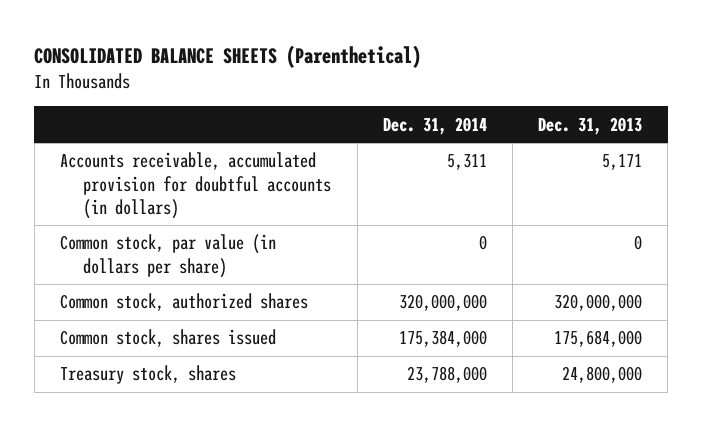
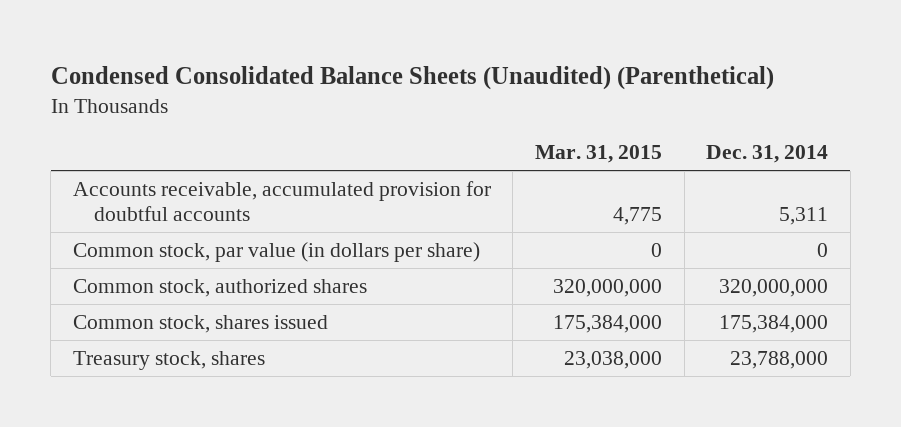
[34,45,422,69] CONSOLIDATED BALANCE SHEETS (Parenthetical) -> [50,65,774,90] Condensed Consolidated Balance Sheets (Unaudited) (Parenthetical)
[538,116,643,135] Dec. 31, 2013 -> none
none -> [534,144,662,163] Mar. 31, 2015
[60,152,332,220] Accounts receivable, accumulated provision for doubtful accounts (in dollars) -> [72,181,491,221] Accounts receivable, accumulated provision for doubtful accounts

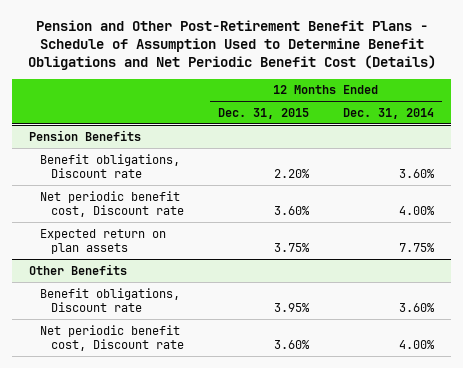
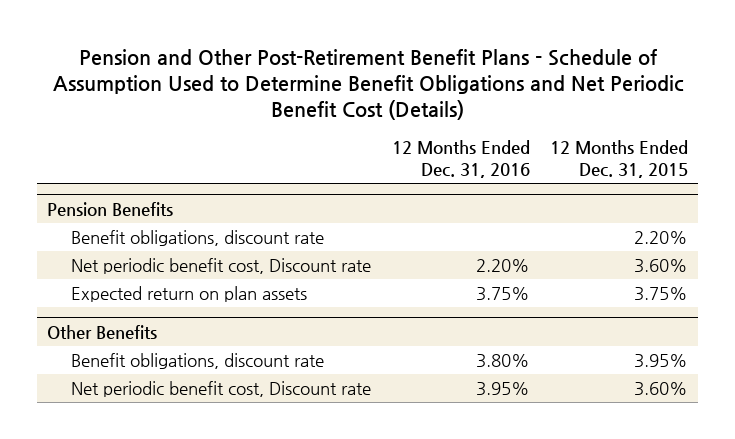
[342,107,434,119] Dec. 31, 2014 -> none
none -> [391,140,530,179] 12 Months Ended Dec. 31, 2016
[40,153,181,179] Benefit obligations, Discount rate -> [71,229,325,246] Benefit obligations, discount rate
[40,287,181,313] Benefit obligations, Discount rate -> [71,352,325,369] Benefit obligations, discount rate

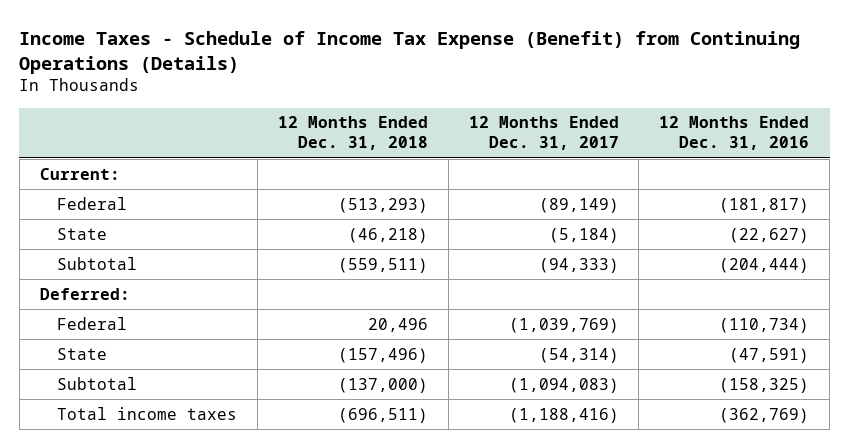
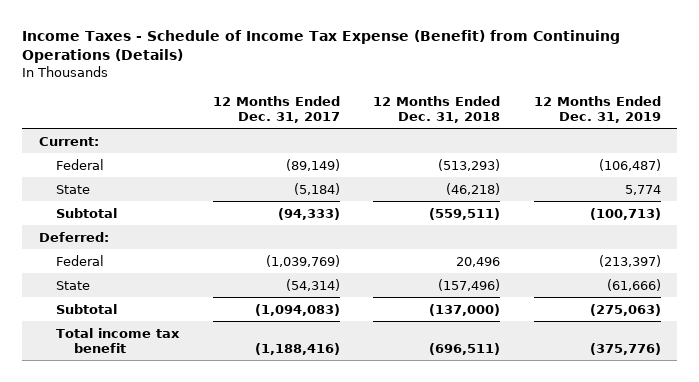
[659,116,810,151] 12 Months Ended Dec. 31, 2016 -> none
none -> [533,95,661,123] 12 Months Ended Dec. 31, 2019
[57,406,238,420] Total income taxes -> [56,327,181,353] Total income tax benefit

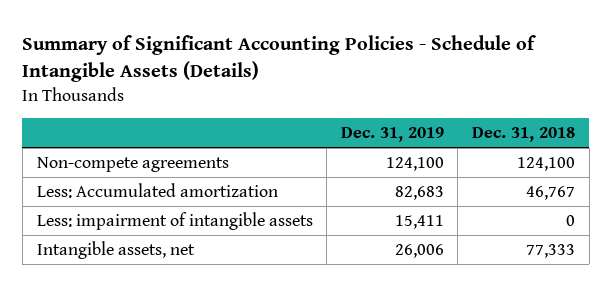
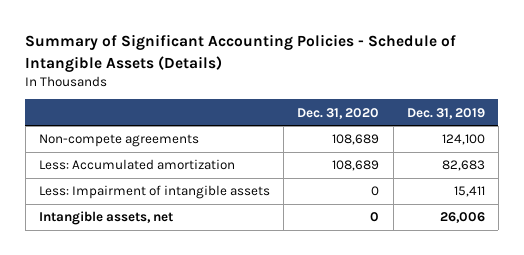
[472,127,576,143] Dec. 31, 2018 -> none
none -> [297,107,380,119] Dec. 31, 2020
[36,211,313,230] Less: impairment of intangible assets -> [39,185,271,200] Less: Impairment of intangible assets

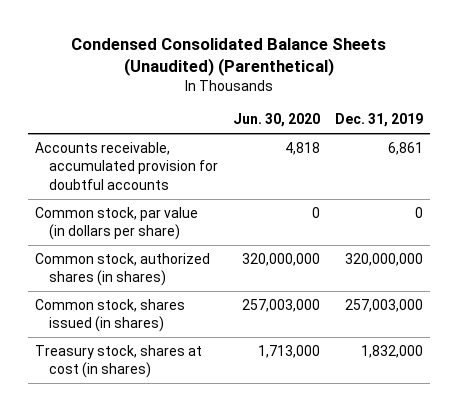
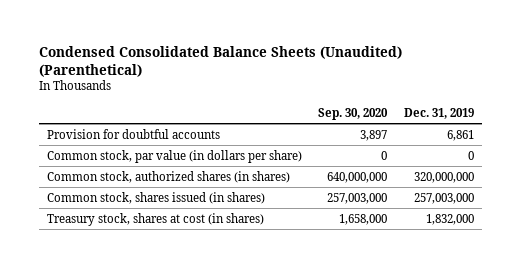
[233,113,321,128] Jun. 30, 2020 -> none
none -> [318,107,389,120] Sep. 30, 2020
[35,142,219,190] Accounts receivable, accumulated provision for doubtful accounts -> [47,128,221,139] Provision for doubtful accounts

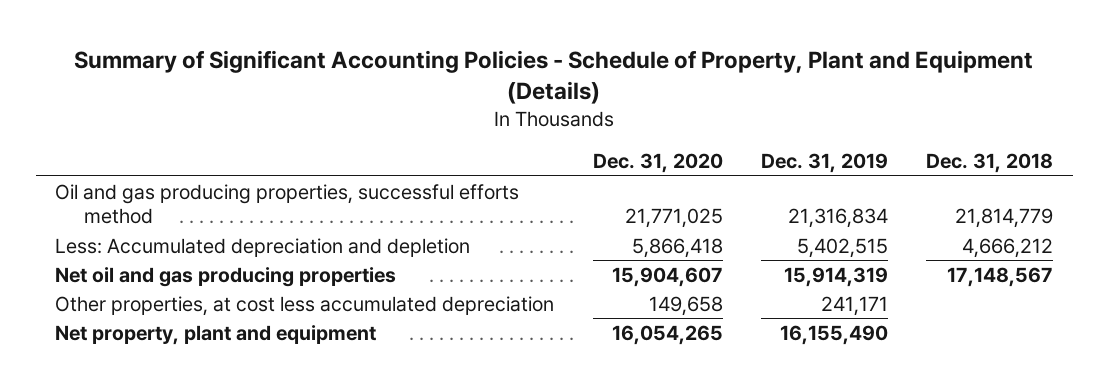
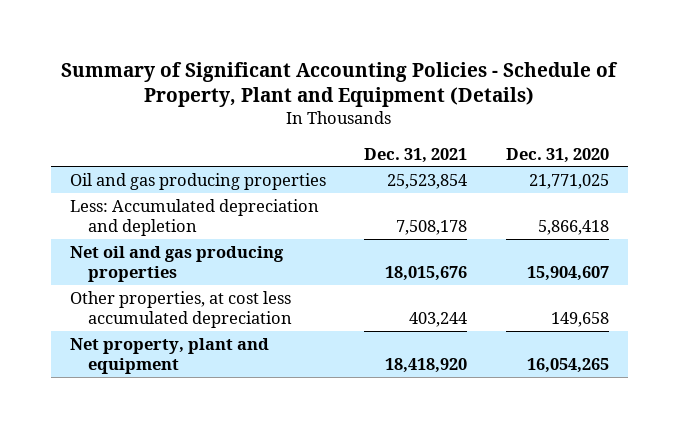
[761,153,889,174] Dec. 31, 2019 -> none
[926,153,1054,174] Dec. 31, 2018 -> none
none -> [364,147,468,163] Dec. 31, 2021
[55,183,520,225] Oil and gas producing properties, successful efforts method -> [70,172,327,190] Oil and gas producing properties

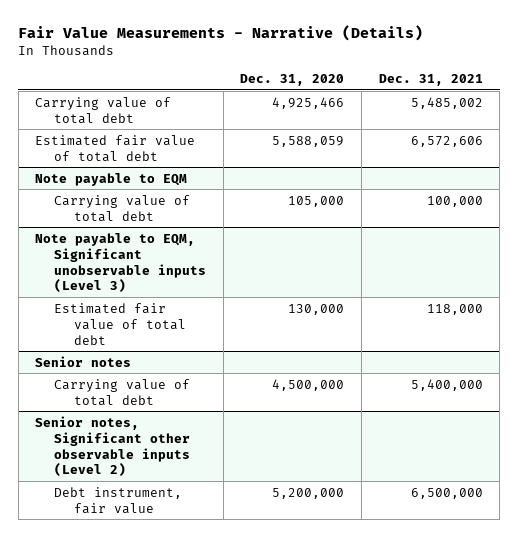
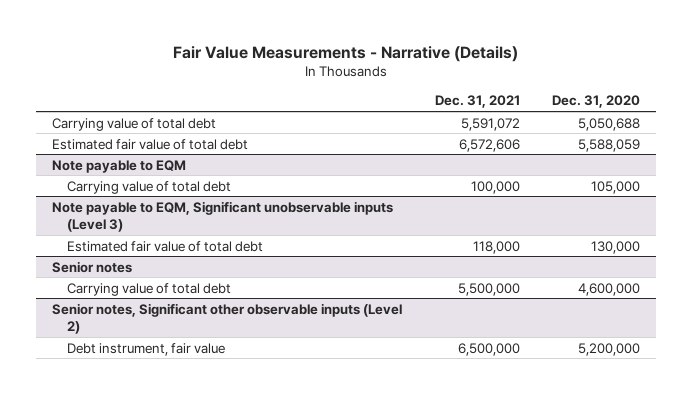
[272,96,345,109] 4,925,466 -> [578,117,641,131] 5,050,688
[410,96,483,109] 5,485,002 -> [460,117,520,131] 5,591,072
[272,378,345,391] 4,500,000 -> [578,282,641,296] 4,600,000
[410,378,483,391] 5,400,000 -> [457,282,520,296] 5,500,000

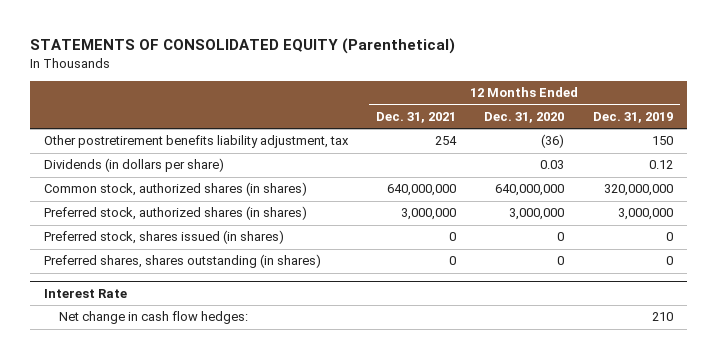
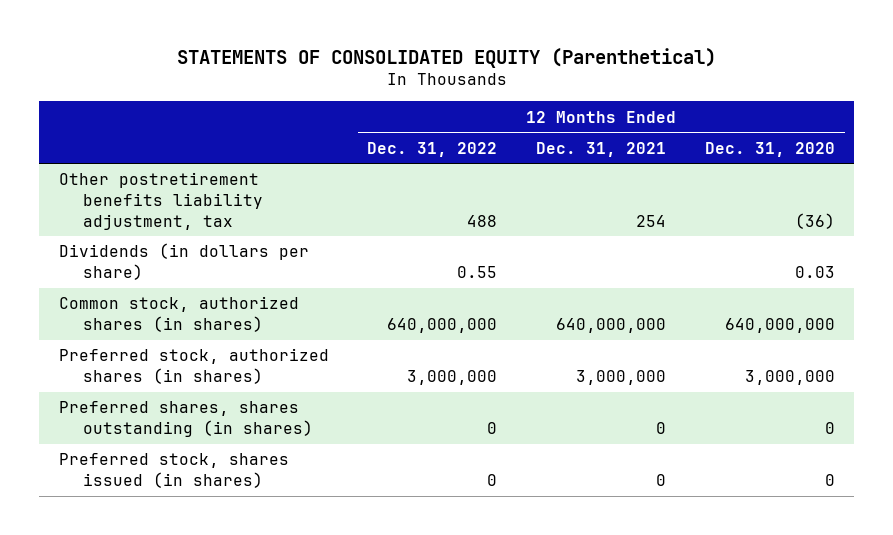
[592,111,673,123] Dec. 31, 2019 -> none
none -> [367,141,498,157] Dec. 31, 2022
[43,288,127,298] Interest Rate -> none
[58,311,248,325] Net change in cash flow hedges: -> none
[43,230,284,245] Preferred stock, shares issued (in shares) -> [58,453,289,488] Preferred stock, shares issued (in shares)

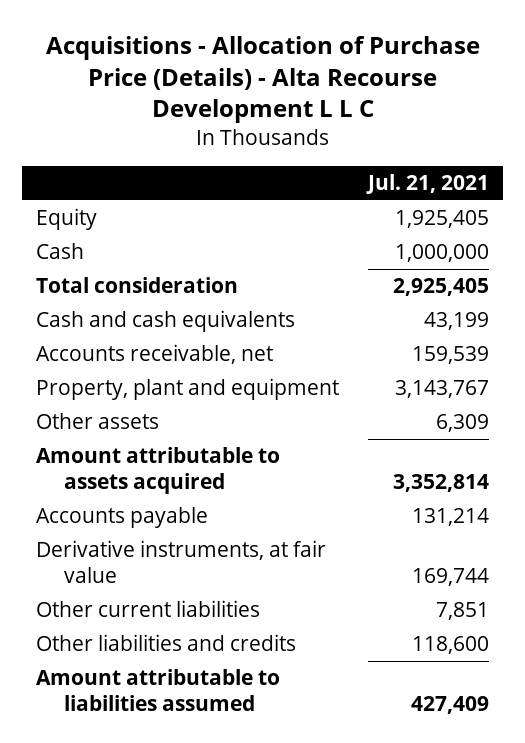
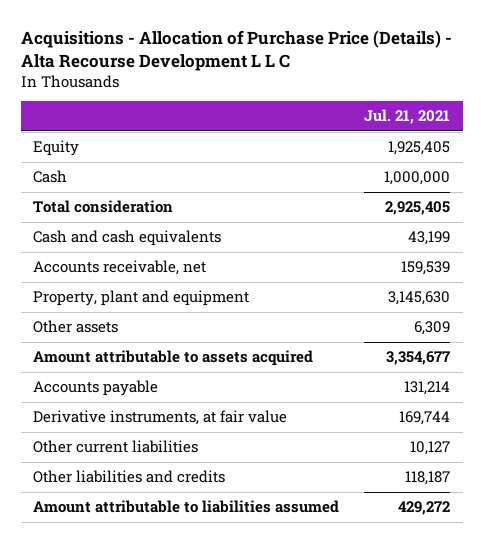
[394,380,489,399] 3,143,767 -> [388,291,451,306] 3,145,630
[392,474,489,493] 3,352,814 -> [386,351,451,366] 3,354,677
[435,602,489,621] 7,851 -> [410,441,451,456] 10,127
[411,636,489,655] 118,600 -> [405,471,451,486] 118,187
[410,696,489,715] 427,409 -> [398,501,451,516] 429,272

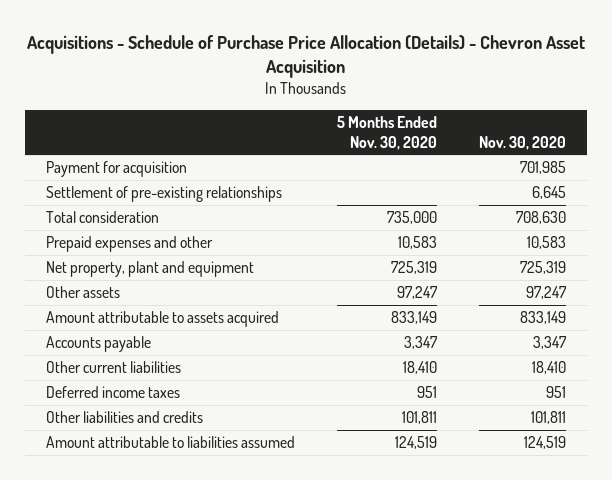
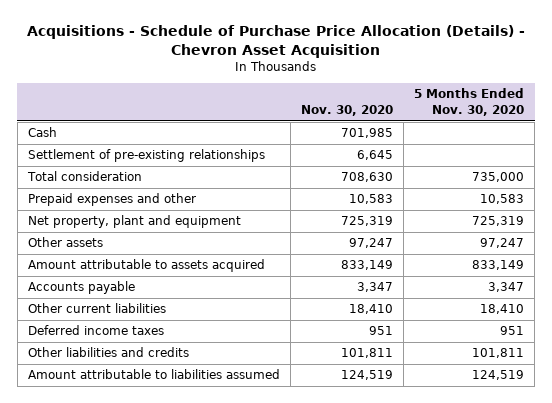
[45,161,187,178] Payment for acquisition -> [27,127,57,138] Cash

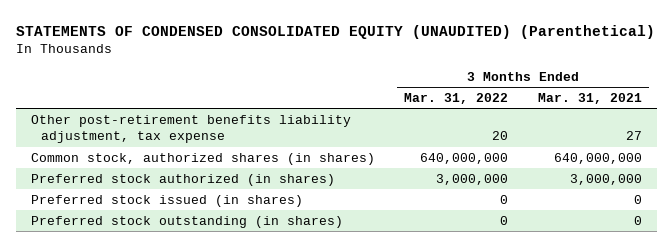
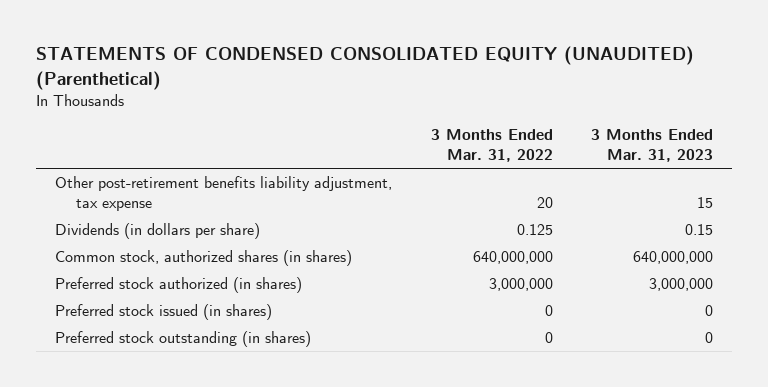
[537,93,642,105] Mar. 31, 2021 -> none
none -> [590,129,713,163] 3 Months Ended Mar. 31, 2023
none -> [55,223,261,240] Dividends (in dollars per share)

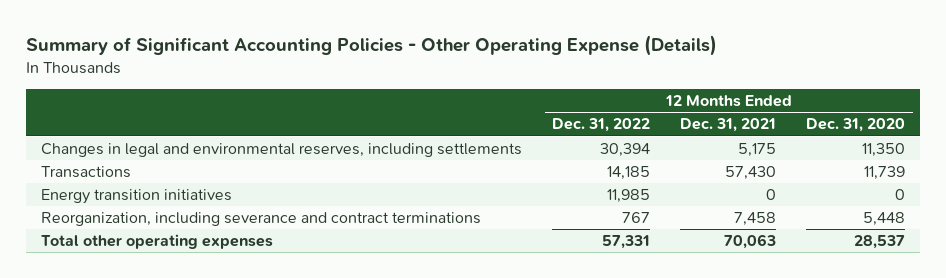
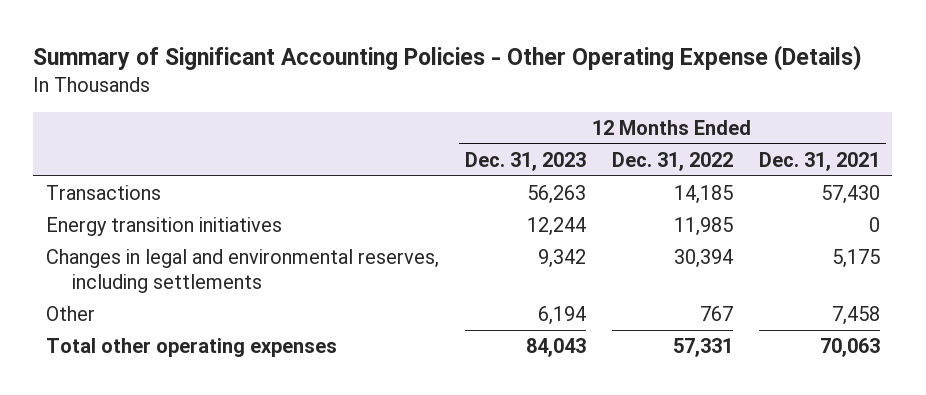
[806,118,906,133] Dec. 31, 2020 -> none
none -> [464,152,586,172] Dec. 31, 2023
[41,143,523,158] Changes in legal and environmental reserves, including settlements -> [46,249,440,294] Changes in legal and environmental reserves, including settlements
[41,212,482,227] Reorganization, including severance and contract terminations -> [46,306,96,322] Other

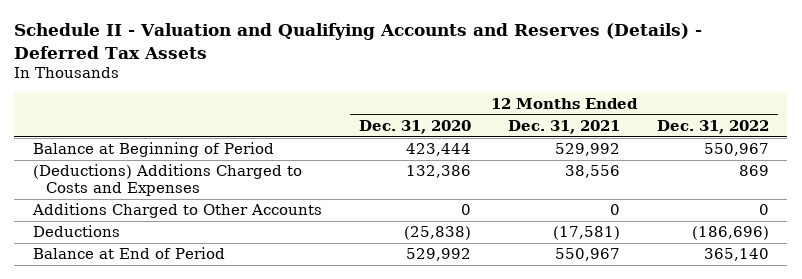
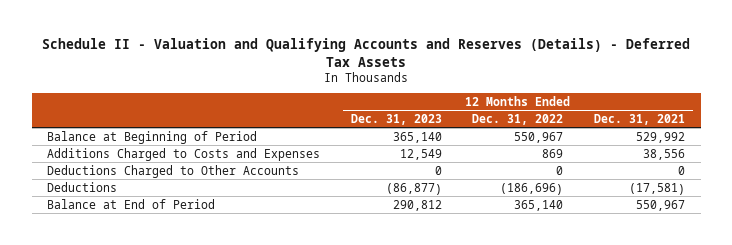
[358,119,471,134] Dec. 31, 2020 -> none
none -> [350,113,442,125] Dec. 31, 2023
[32,164,302,197] (Deductions) Additions Charged to Costs and Expenses -> [46,147,320,161] Additions Charged to Costs and Expenses
[31,203,322,219] Additions Charged to Other Accounts -> [46,164,299,178] Deductions Charged to Other Accounts

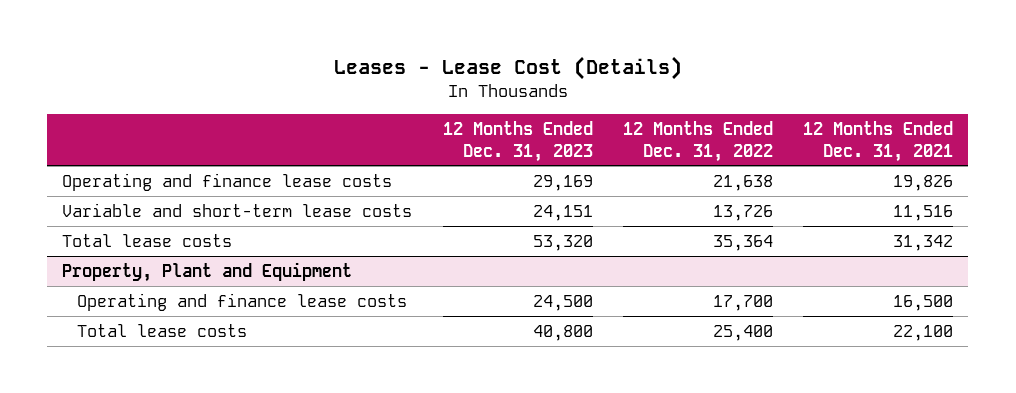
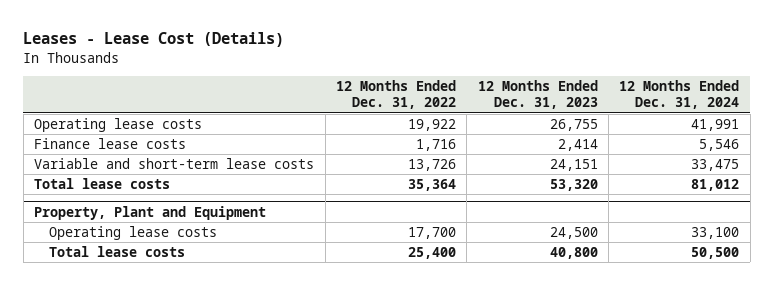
[803,121,954,162] 12 Months Ended Dec. 31, 2021 -> none
none -> [619,80,740,110] 12 Months Ended Dec. 31, 2024
[62,172,393,191] Operating and finance lease costs -> [34,118,203,133] Operating lease costs
[532,174,593,191] 29,169 -> [549,119,598,132] 26,755
[712,174,773,191] 21,638 -> [407,119,456,132] 19,922
none -> [34,138,187,150] Finance lease costs
[76,292,407,311] Operating and finance lease costs -> [48,226,217,241] Operating lease costs

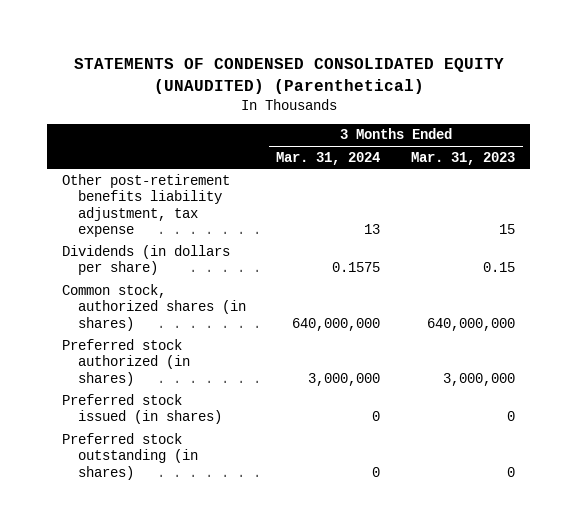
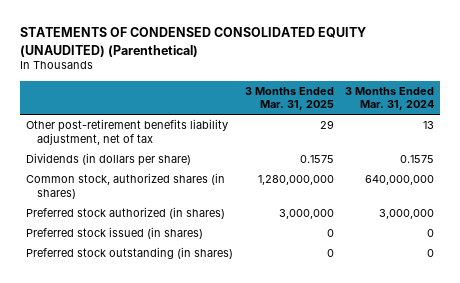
[410,151,515,165] Mar. 31, 2023 -> none
none -> [244,86,334,111] 3 Months Ended Mar. 31, 2025
[62,173,231,237] Other post-retirement benefits liability adjustment, tax expense -> [26,118,229,145] Other post-retirement benefits liability adjustment, net of tax

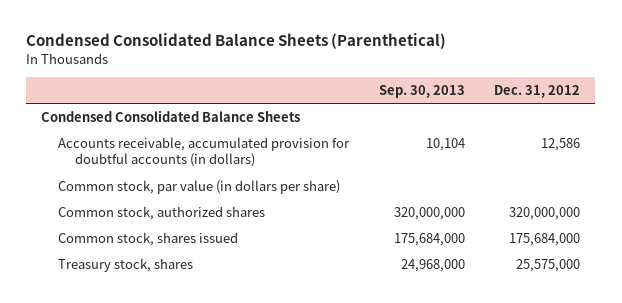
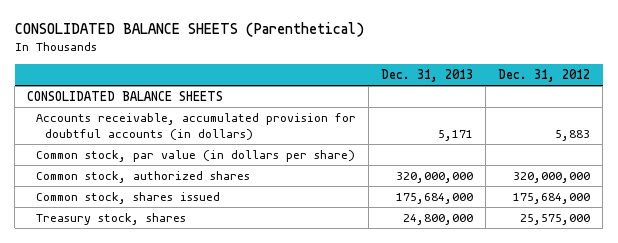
[26,33,447,50] Condensed Consolidated Balance Sheets (Parenthetical) -> [14,22,364,38] CONSOLIDATED BALANCE SHEETS (Parenthetical)
[378,84,465,98] Sep. 30, 2013 -> none
none -> [381,68,474,82] Dec. 31, 2013
[41,109,301,122] Condensed Consolidated Balance Sheets -> [27,91,224,102] CONSOLIDATED BALANCE SHEETS
[541,137,581,151] 12,586 -> [555,129,591,141] 5,883

